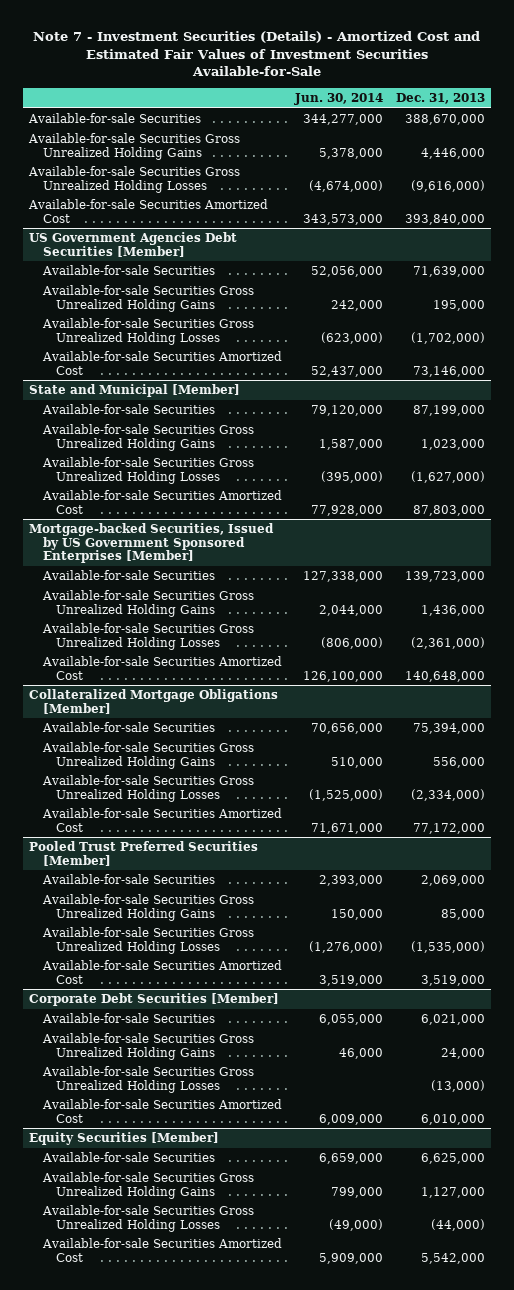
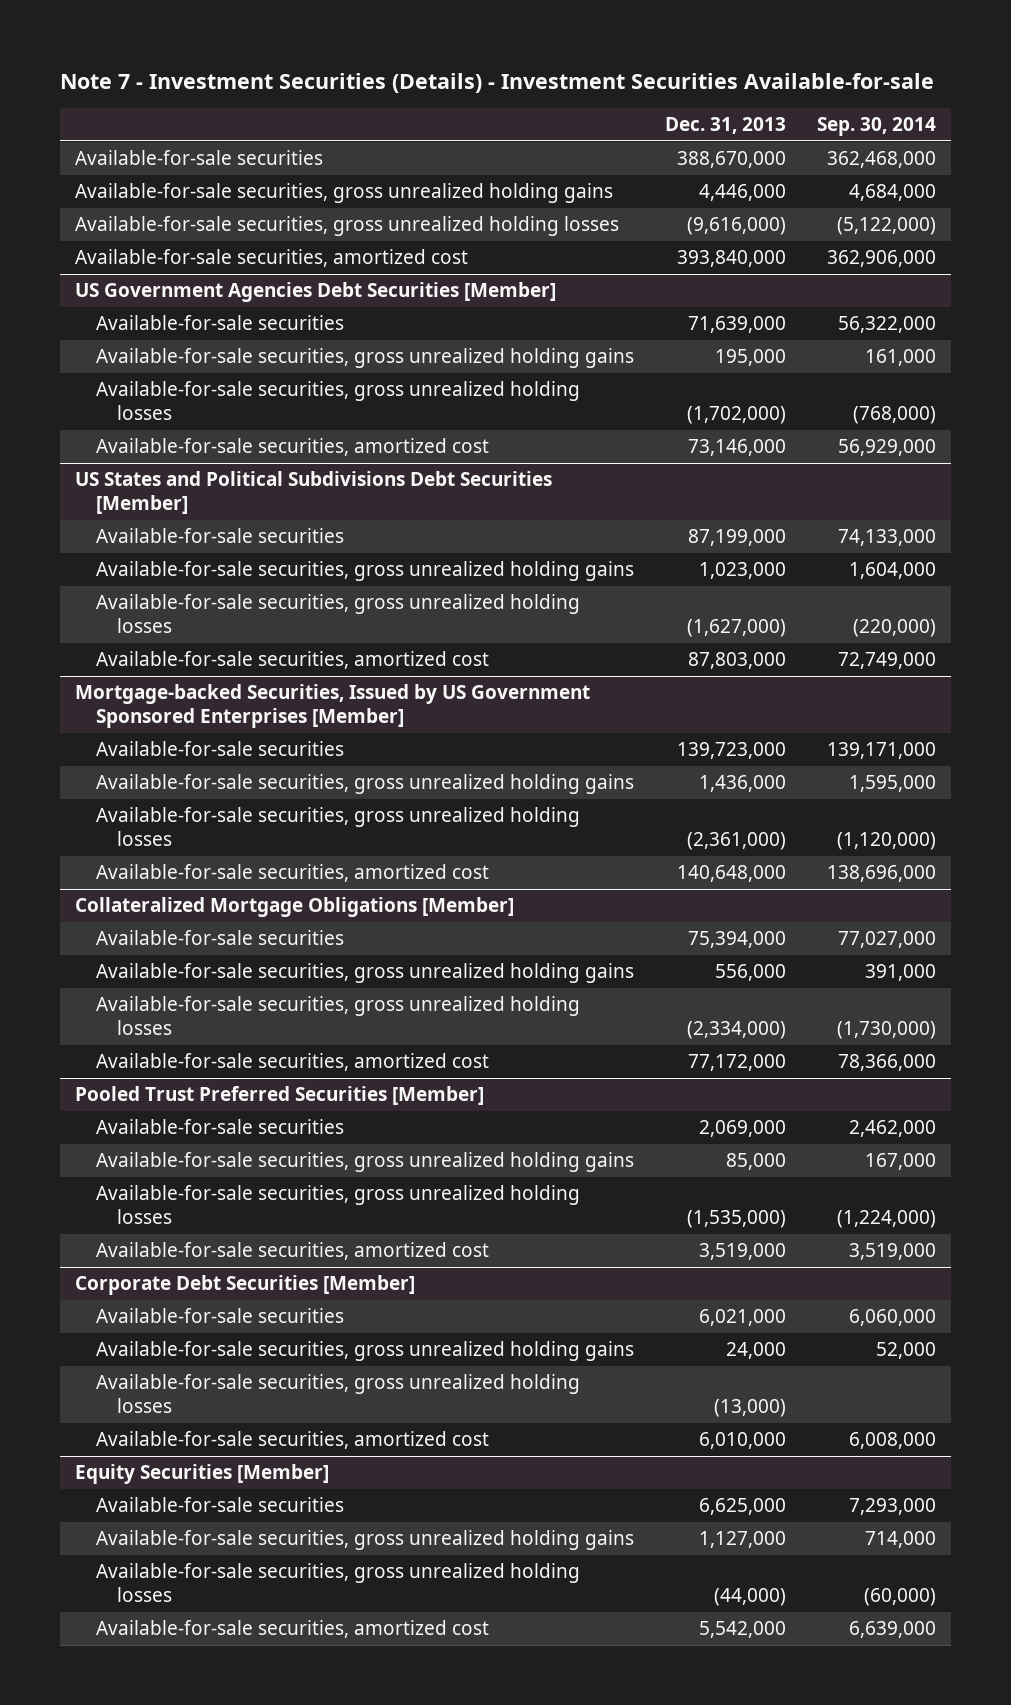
[33,30,481,77] Note 7 - Investment Securities (Details) - Amortized Cost and Estimated Fair Values of Investment Securities Available-for-Sale -> [59,72,934,93] Note 7 - Investment Securities (Details) - Investment Securities Available-for-sale
[293,92,383,105] Jun. 30, 2014 -> none
none -> [816,116,936,136] Sep. 30, 2014
[28,113,202,124] Available-for-sale Securities -> [74,150,323,166] Available-for-sale securities
[28,133,241,160] Available-for-sale Securities Gross Unrealized Holding Gains -> [74,183,613,204] Available-for-sale securities, gross unrealized holding gains
[28,166,241,193] Available-for-sale Securities Gross Unrealized Holding Losses -> [74,216,619,237] Available-for-sale securities, gross unrealized holding losses
[28,199,269,223] Available-for-sale Securities Amortized Cost -> [74,249,468,268] Available-for-sale securities, amortized cost
[29,384,241,398] State and Municipal [Member] -> none
[41,265,215,276] Available-for-sale Securities -> [95,315,344,331] Available-for-sale securities
[41,285,254,312] Available-for-sale Securities Gross Unrealized Holding Gains -> [95,348,634,369] Available-for-sale securities, gross unrealized holding gains
[41,318,254,345] Available-for-sale Securities Gross Unrealized Holding Losses -> [95,381,580,421] Available-for-sale securities, gross unrealized holding losses
[41,351,282,375] Available-for-sale Securities Amortized Cost -> [95,438,489,457] Available-for-sale securities, amortized cost
none -> [74,471,552,515] US States and Political Subdivisions Debt Securities [Member]
[41,404,215,415] Available-for-sale Securities -> [95,528,344,544] Available-for-sale securities
[41,424,254,451] Available-for-sale Securities Gross Unrealized Holding Gains -> [95,561,634,582] Available-for-sale securities, gross unrealized holding gains
[41,457,254,484] Available-for-sale Securities Gross Unrealized Holding Losses -> [95,594,580,634] Available-for-sale securities, gross unrealized holding losses
[41,490,282,514] Available-for-sale Securities Amortized Cost -> [95,651,489,670] Available-for-sale securities, amortized cost
[41,570,215,581] Available-for-sale Securities -> [95,741,344,757] Available-for-sale securities
[41,590,254,617] Available-for-sale Securities Gross Unrealized Holding Gains -> [95,774,634,795] Available-for-sale securities, gross unrealized holding gains
[41,623,254,650] Available-for-sale Securities Gross Unrealized Holding Losses -> [95,807,580,847] Available-for-sale securities, gross unrealized holding losses
[41,656,282,680] Available-for-sale Securities Amortized Cost -> [95,864,489,883] Available-for-sale securities, amortized cost
[41,722,215,733] Available-for-sale Securities -> [95,930,344,946] Available-for-sale securities
[41,742,254,769] Available-for-sale Securities Gross Unrealized Holding Gains -> [95,963,634,984] Available-for-sale securities, gross unrealized holding gains
[41,775,254,802] Available-for-sale Securities Gross Unrealized Holding Losses -> [95,996,580,1036] Available-for-sale securities, gross unrealized holding losses
[41,808,282,832] Available-for-sale Securities Amortized Cost -> [95,1053,489,1072] Available-for-sale securities, amortized cost
[41,874,215,885] Available-for-sale Securities -> [95,1119,344,1135] Available-for-sale securities
[41,894,254,921] Available-for-sale Securities Gross Unrealized Holding Gains -> [95,1152,634,1173] Available-for-sale securities, gross unrealized holding gains
[41,927,254,954] Available-for-sale Securities Gross Unrealized Holding Losses -> [95,1185,580,1225] Available-for-sale securities, gross unrealized holding losses
[41,960,282,984] Available-for-sale Securities Amortized Cost -> [95,1242,489,1261] Available-for-sale securities, amortized cost
[41,1013,215,1024] Available-for-sale Securities -> [95,1308,344,1324] Available-for-sale securities
[41,1033,254,1060] Available-for-sale Securities Gross Unrealized Holding Gains -> [95,1341,634,1362] Available-for-sale securities, gross unrealized holding gains
[41,1066,254,1093] Available-for-sale Securities Gross Unrealized Holding Losses -> [95,1374,580,1414] Available-for-sale securities, gross unrealized holding losses
[41,1099,282,1123] Available-for-sale Securities Amortized Cost -> [95,1431,489,1450] Available-for-sale securities, amortized cost
[41,1152,215,1163] Available-for-sale Securities -> [95,1497,344,1513] Available-for-sale securities
[41,1172,254,1199] Available-for-sale Securities Gross Unrealized Holding Gains -> [95,1530,634,1551] Available-for-sale securities, gross unrealized holding gains
[41,1205,254,1232] Available-for-sale Securities Gross Unrealized Holding Losses -> [95,1563,580,1603] Available-for-sale securities, gross unrealized holding losses
[41,1238,282,1262] Available-for-sale Securities Amortized Cost -> [95,1620,489,1639] Available-for-sale securities, amortized cost

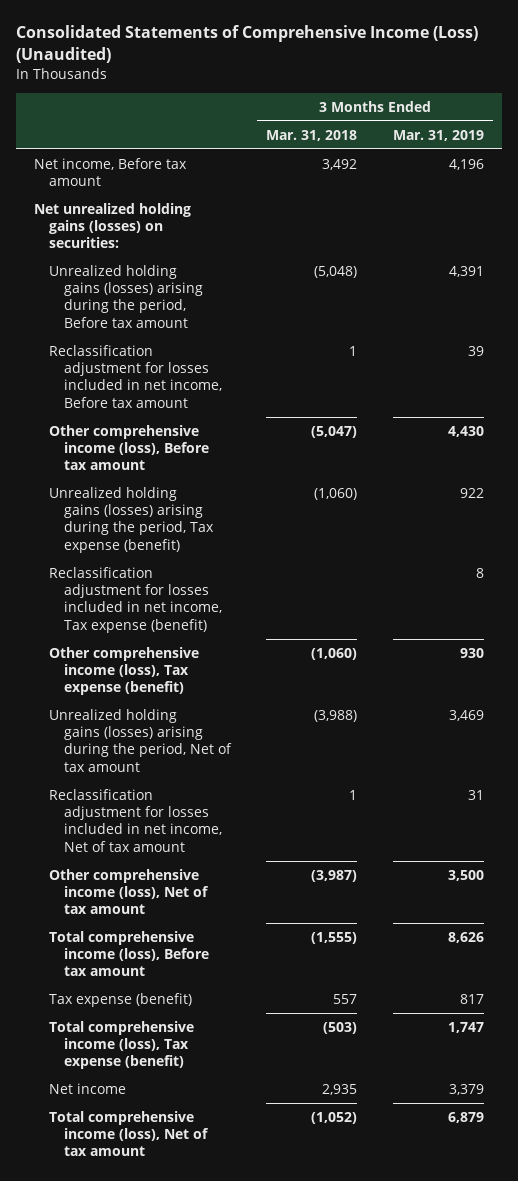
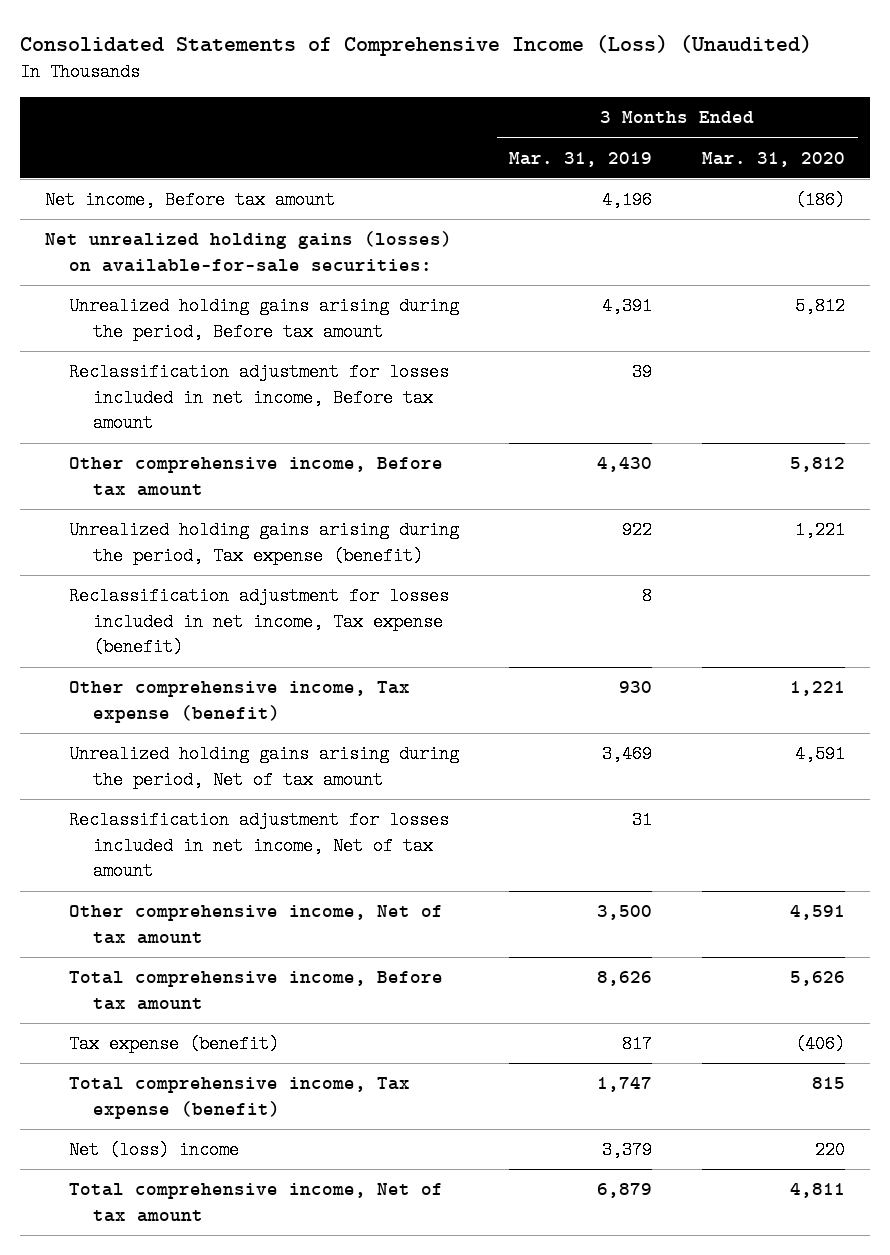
[266,129,358,141] Mar. 31, 2018 -> none
none -> [702,151,846,167] Mar. 31, 2020
[34,202,192,249] Net unrealized holding gains (losses) on securities: -> [45,231,453,272] Net unrealized holding gains (losses) on available-for-sale securities:
[48,264,203,328] Unrealized holding gains (losses) arising during the period, Before tax amount -> [69,297,460,341] Unrealized holding gains arising during the period, Before tax amount
[48,424,209,471] Other comprehensive income (loss), Before tax amount -> [69,457,444,496] Other comprehensive income, Before tax amount
[48,486,214,553] Unrealized holding gains (losses) arising during the period, Tax expense (benefit) -> [69,521,460,565] Unrealized holding gains arising during the period, Tax expense (benefit)
[48,646,199,696] Other comprehensive income (loss), Tax expense (benefit) -> [69,681,411,723] Other comprehensive income, Tax expense (benefit)
[48,708,232,772] Unrealized holding gains (losses) arising during the period, Net of tax amount -> [69,745,460,789] Unrealized holding gains arising during the period, Net of tax amount
[48,868,209,915] Other comprehensive income (loss), Net of tax amount -> [69,905,444,944] Other comprehensive income, Net of tax amount
[48,930,209,977] Total comprehensive income (loss), Before tax amount -> [69,971,444,1010] Total comprehensive income, Before tax amount
[48,1020,194,1070] Total comprehensive income (loss), Tax expense (benefit) -> [69,1077,411,1119] Total comprehensive income, Tax expense (benefit)
[48,1082,126,1094] Net income -> [69,1141,240,1160] Net (loss) income
[48,1110,209,1157] Total comprehensive income (loss), Net of tax amount -> [69,1183,444,1222] Total comprehensive income, Net of tax amount

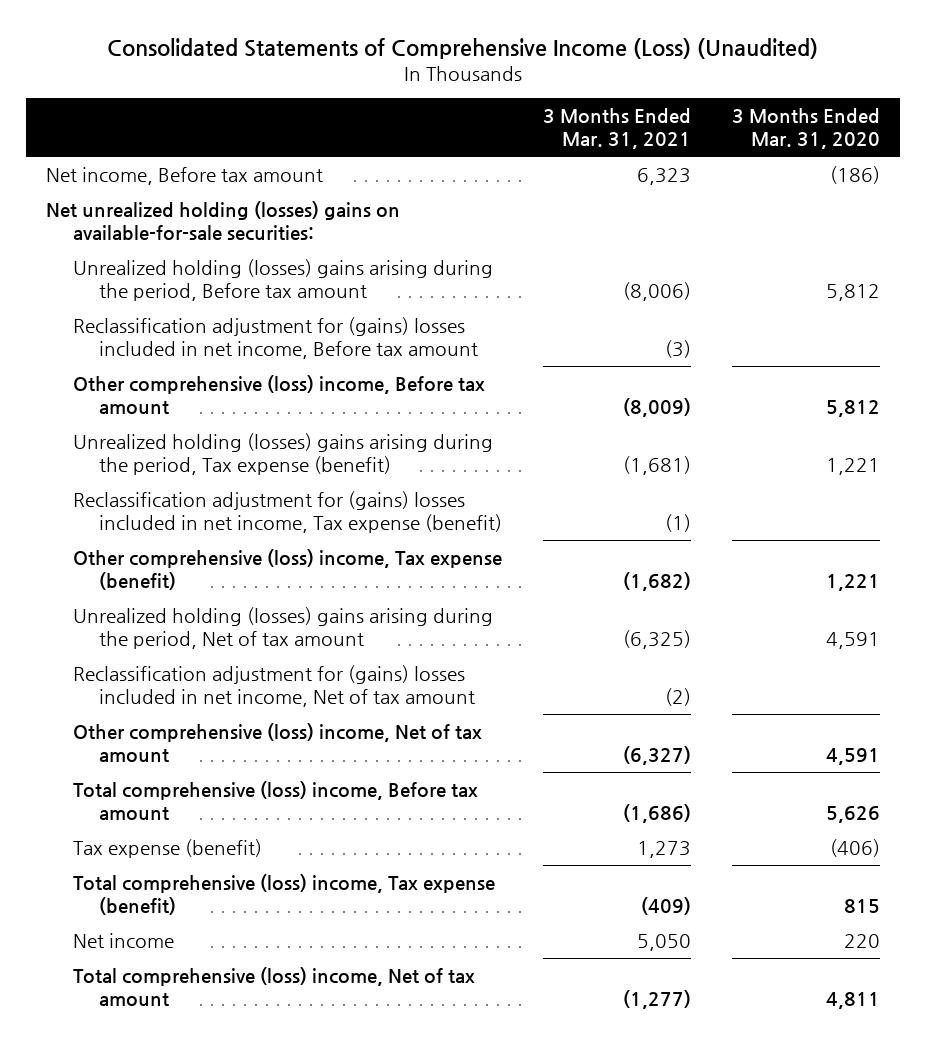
[509,151,653,167] Mar. 31, 2019 -> none
none -> [542,108,691,150] 3 Months Ended Mar. 31, 2021
[45,231,453,272] Net unrealized holding gains (losses) on available-for-sale securities: -> [46,201,401,242] Net unrealized holding (losses) gains on available-for-sale securities:
[69,297,460,341] Unrealized holding gains arising during the period, Before tax amount -> [72,259,493,302] Unrealized holding (losses) gains arising during the period, Before tax amount
[69,363,450,433] Reclassification adjustment for losses included in net income, Before tax amount -> [72,317,479,360] Reclassification adjustment for (gains) losses included in net income, Before tax amount
[69,457,444,496] Other comprehensive income, Before tax amount -> [72,375,485,415] Other comprehensive (loss) income, Before tax amount
[69,521,460,565] Unrealized holding gains arising during the period, Tax expense (benefit) -> [72,433,493,476] Unrealized holding (losses) gains arising during the period, Tax expense (benefit)
[69,587,450,657] Reclassification adjustment for losses included in net income, Tax expense (benefit) -> [72,491,503,534] Reclassification adjustment for (gains) losses included in net income, Tax expense (benefit)
[69,681,411,723] Other comprehensive income, Tax expense (benefit) -> [72,549,502,591] Other comprehensive (loss) income, Tax expense (benefit)
[69,745,460,789] Unrealized holding gains arising during the period, Net of tax amount -> [72,607,493,650] Unrealized holding (losses) gains arising during the period, Net of tax amount
[69,811,450,881] Reclassification adjustment for losses included in net income, Net of tax amount -> [72,665,476,708] Reclassification adjustment for (gains) losses included in net income, Net of tax amount
[69,905,444,944] Other comprehensive income, Net of tax amount -> [72,723,482,763] Other comprehensive (loss) income, Net of tax amount
[69,971,444,1010] Total comprehensive income, Before tax amount -> [72,781,478,821] Total comprehensive (loss) income, Before tax amount
[69,1077,411,1119] Total comprehensive income, Tax expense (benefit) -> [72,874,495,916] Total comprehensive (loss) income, Tax expense (benefit)
[69,1141,240,1160] Net (loss) income -> [72,933,174,949] Net income
[69,1183,444,1222] Total comprehensive income, Net of tax amount -> [72,967,475,1007] Total comprehensive (loss) income, Net of tax amount

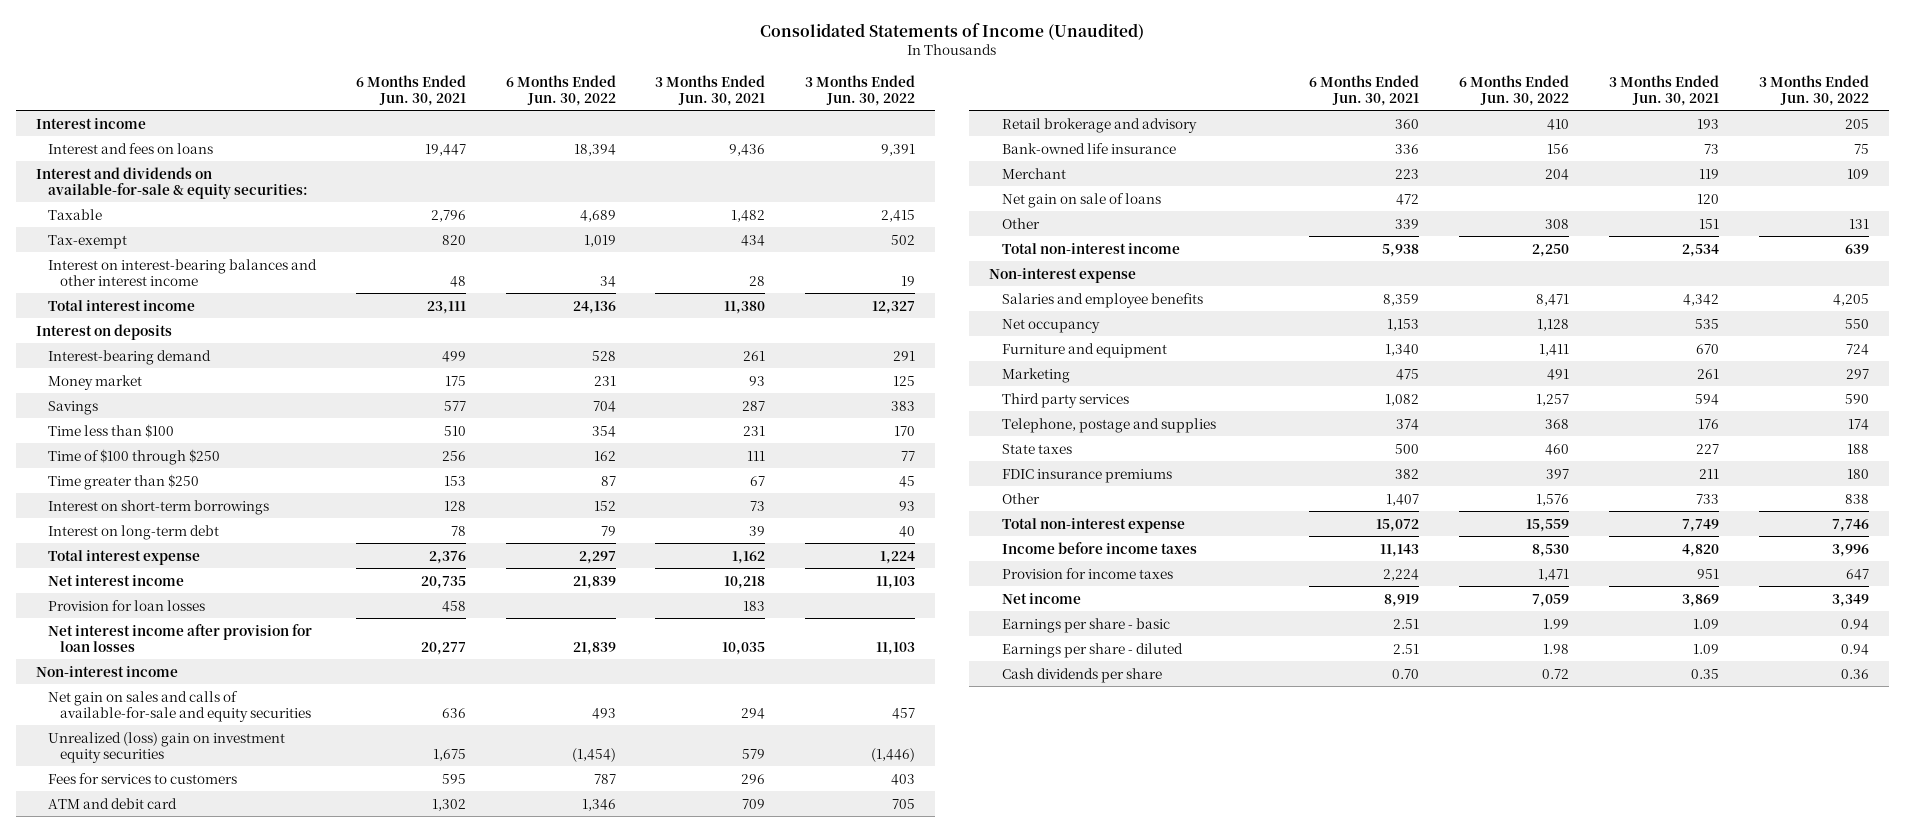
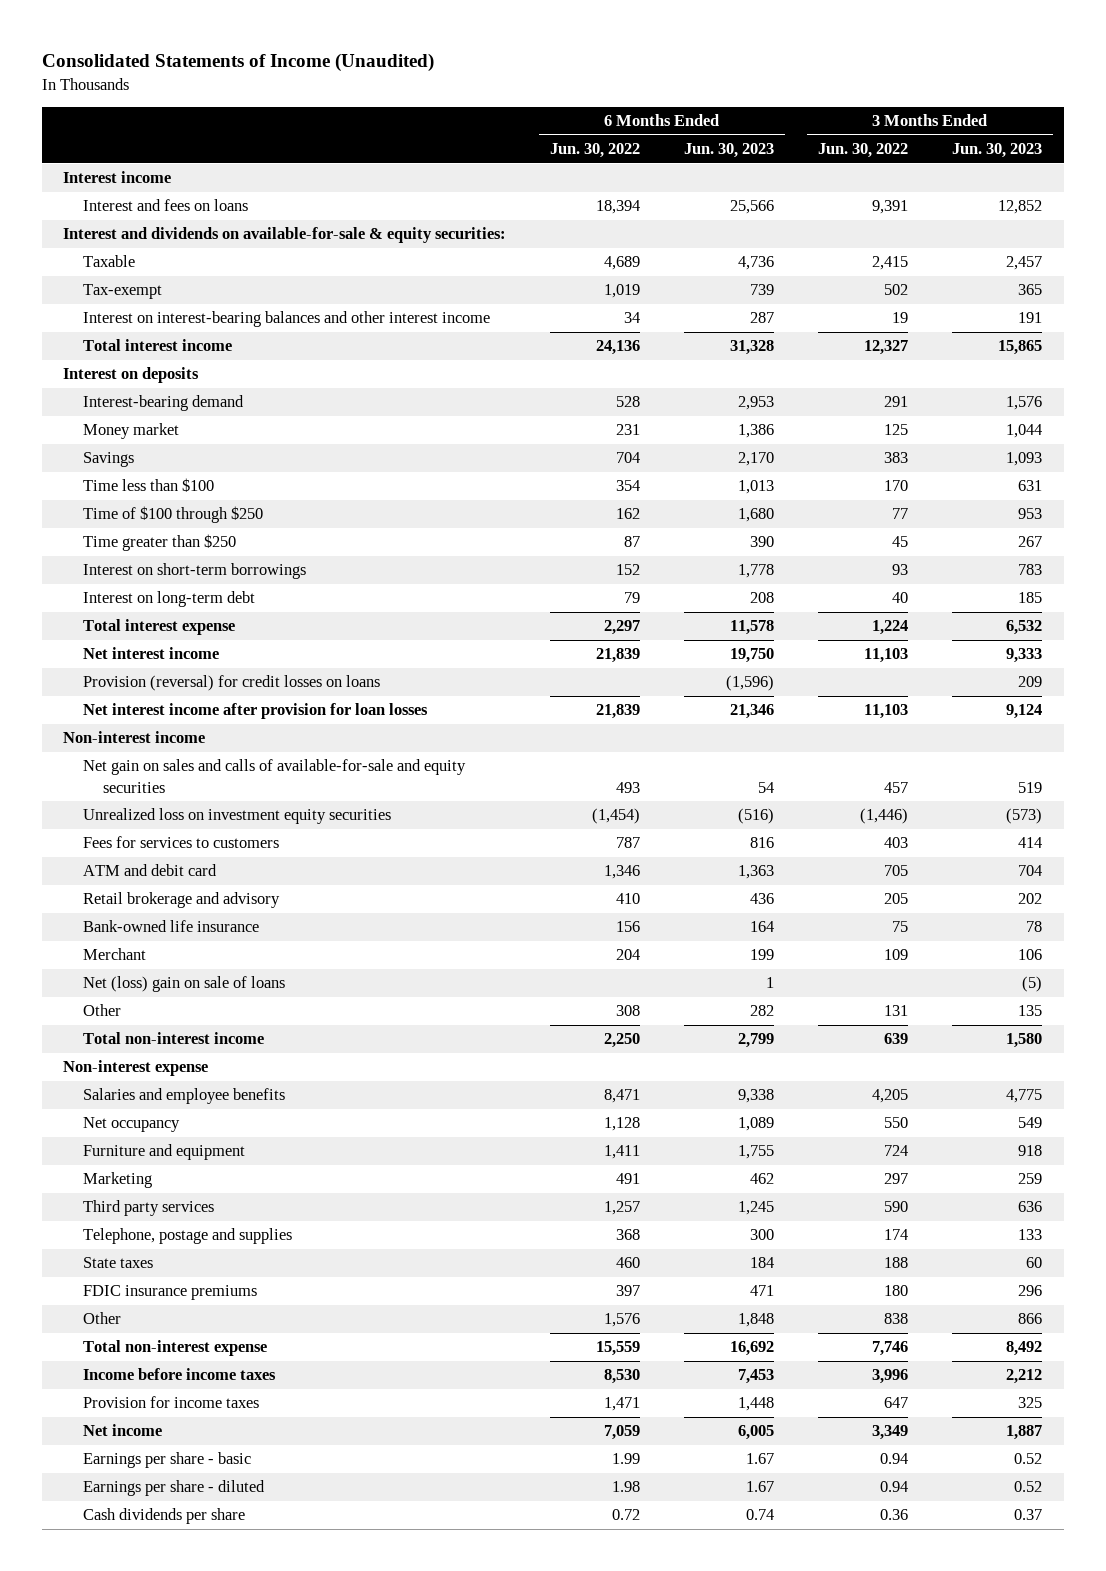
[355,74,466,106] 6 Months Ended Jun. 30, 2021 -> none
[655,74,766,106] 3 Months Ended Jun. 30, 2021 -> none
none -> [684,143,775,159] Jun. 30, 2023
none -> [952,143,1043,159] Jun. 30, 2023
[47,599,205,611] Provision for loan losses -> [83,675,381,692] Provision (reversal) for credit losses on loans
[47,731,285,763] Unrealized (loss) gain on investment equity securities -> [83,808,392,825] Unrealized loss on investment equity securities
[1001,192,1161,208] Net gain on sale of loans -> [83,976,286,993] Net (loss) gain on sale of loans

